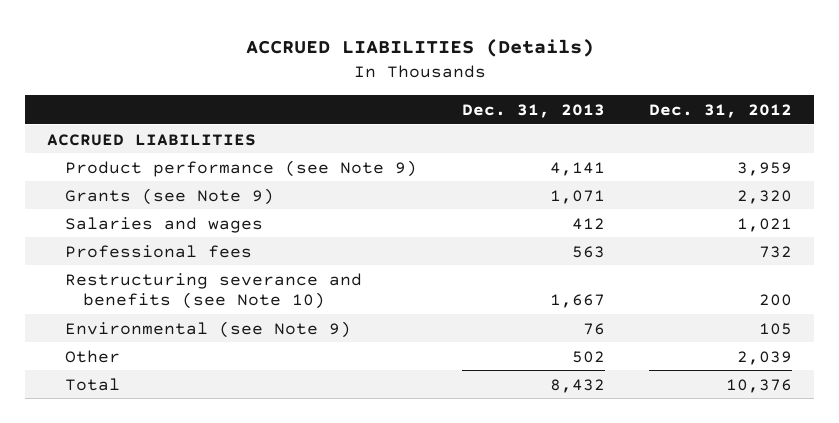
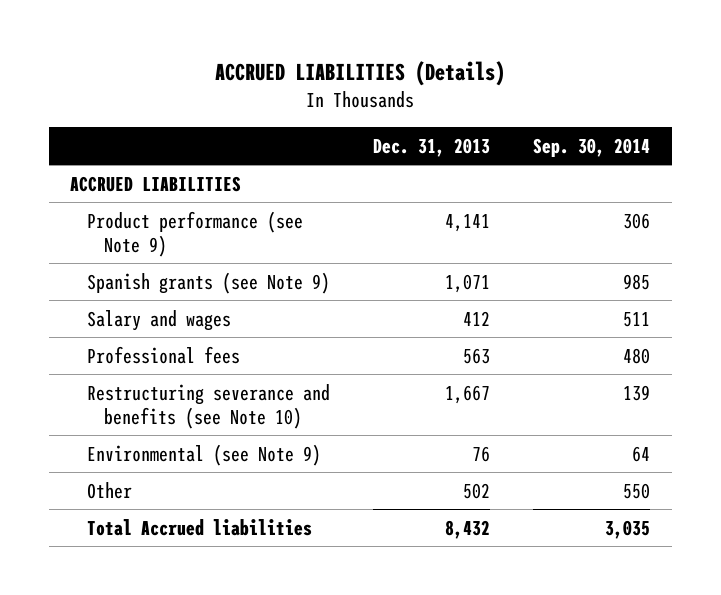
[649,103,793,118] Dec. 31, 2012 -> none
none -> [533,137,651,157] Sep. 30, 2014
[65,187,275,205] Grants (see Note 9) -> [87,271,331,294] Spanish grants (see Note 9)
[65,216,264,233] Salaries and wages -> [87,309,232,331] Salary and wages
[65,377,121,391] Total -> [87,518,313,536] Total Accrued liabilities

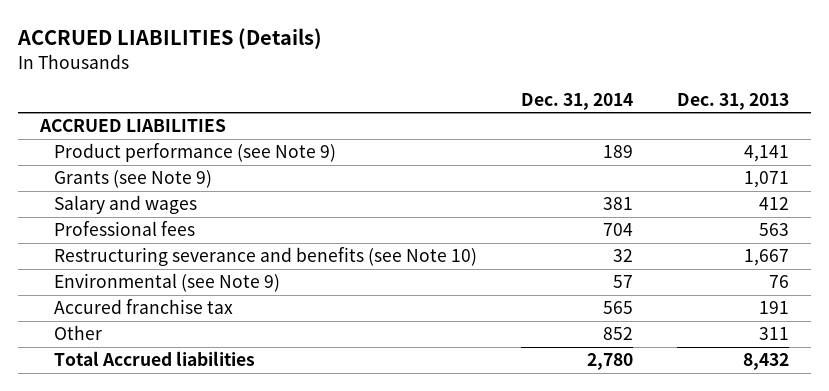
[533,137,651,157] Sep. 30, 2014 -> none
none -> [521,92,634,110] Dec. 31, 2014
[87,271,331,294] Spanish grants (see Note 9) -> [54,170,213,189] Grants (see Note 9)
none -> [54,299,234,315] Accured franchise tax
[463,482,491,499] 502 -> [759,327,790,341] 311

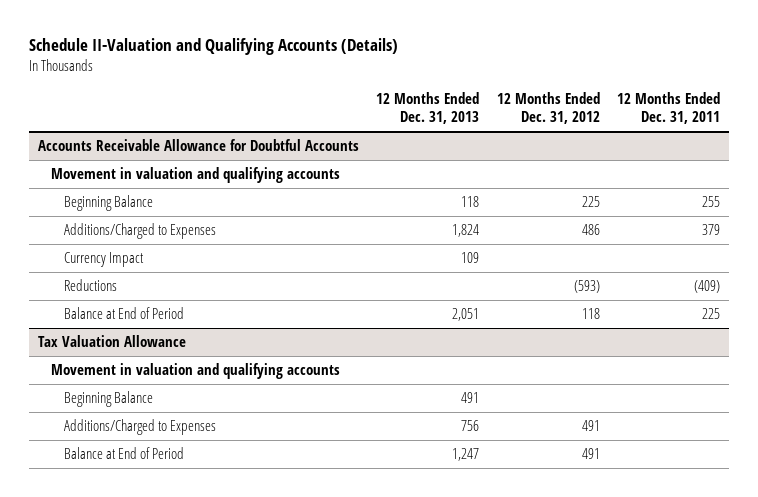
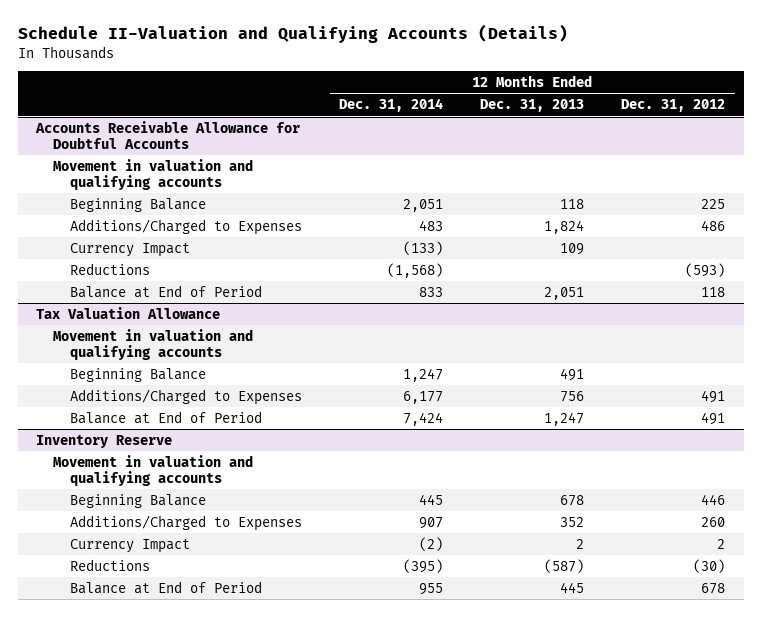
[617,92,721,125] 12 Months Ended Dec. 31, 2011 -> none
none -> [339,98,444,113] Dec. 31, 2014
none -> [36,434,173,448] Inventory Reserve
none -> [53,454,254,486] Movement in valuation and qualifying accounts
none -> [70,493,207,508] Beginning Balance
none -> [70,514,303,531] Additions/Charged to Expenses
none -> [70,538,191,553] Currency Impact
none -> [70,558,151,571] Reductions
none -> [70,580,263,594] Balance at End of Period

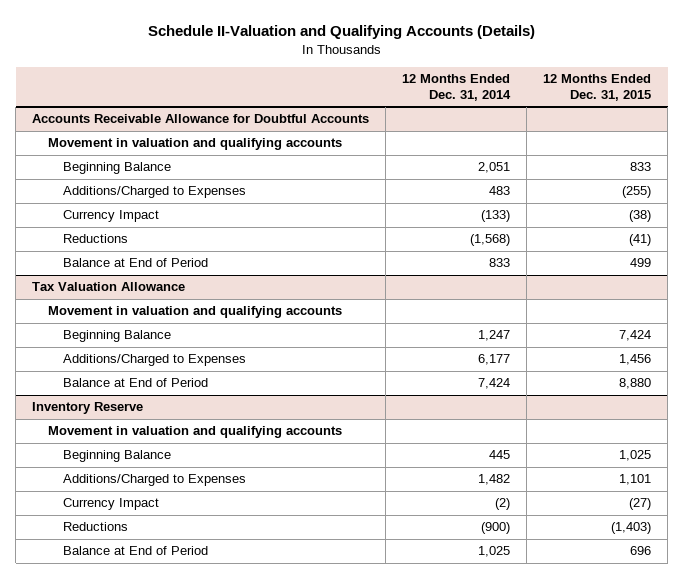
[480,99,585,113] Dec. 31, 2013 -> none
[621,99,726,113] Dec. 31, 2012 -> none
none -> [543,74,652,101] 12 Months Ended Dec. 31, 2015
[419,516,444,529] 907 -> [478,474,511,486] 1,482
[403,558,444,573] (395) -> [481,522,511,535] (900)
[419,582,444,595] 955 -> [478,546,511,558] 1,025

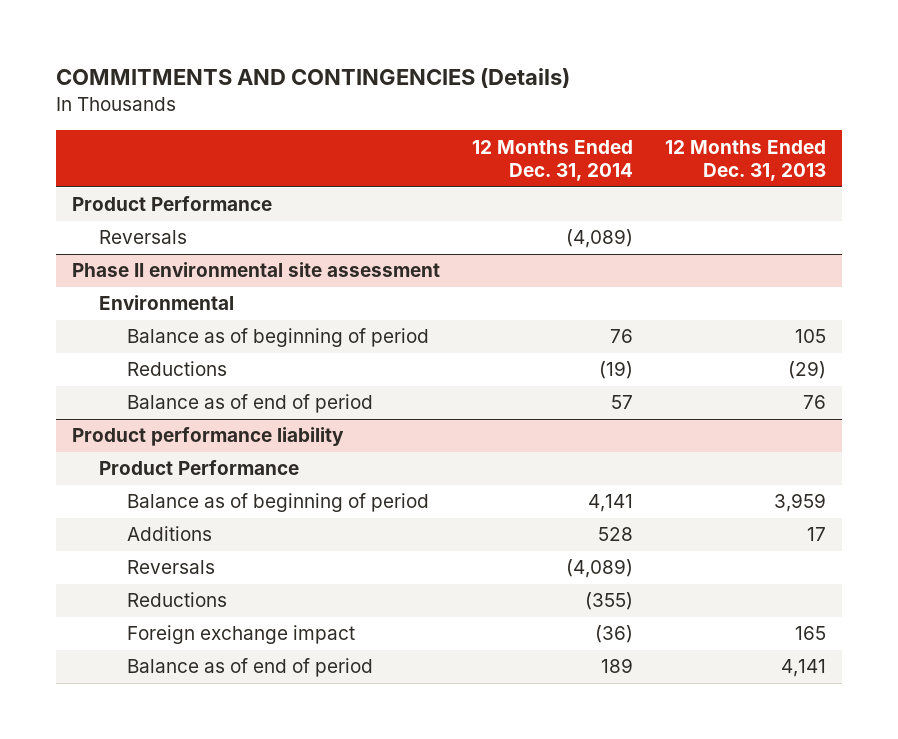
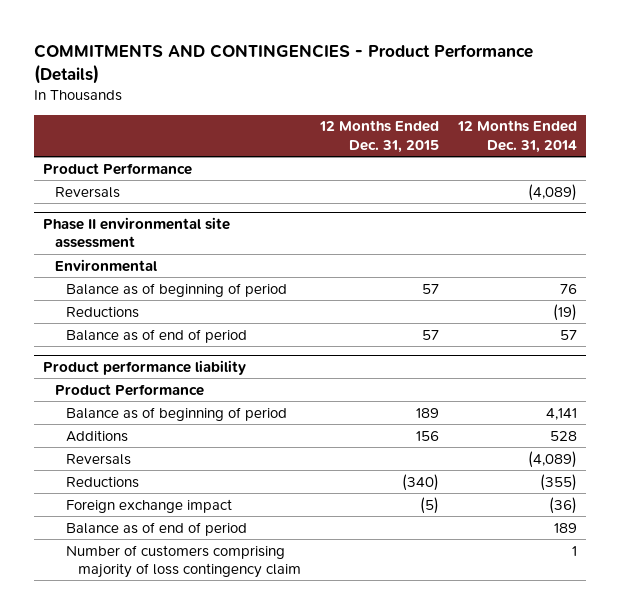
[55,68,570,89] COMMITMENTS AND CONTINGENCIES (Details) -> [33,43,533,84] COMMITMENTS AND CONTINGENCIES - Product Performance (Details)
[664,139,826,182] 12 Months Ended Dec. 31, 2013 -> none
none -> [318,120,439,153] 12 Months Ended Dec. 31, 2015
none -> [66,544,302,578] Number of customers comprising majority of loss contingency claim

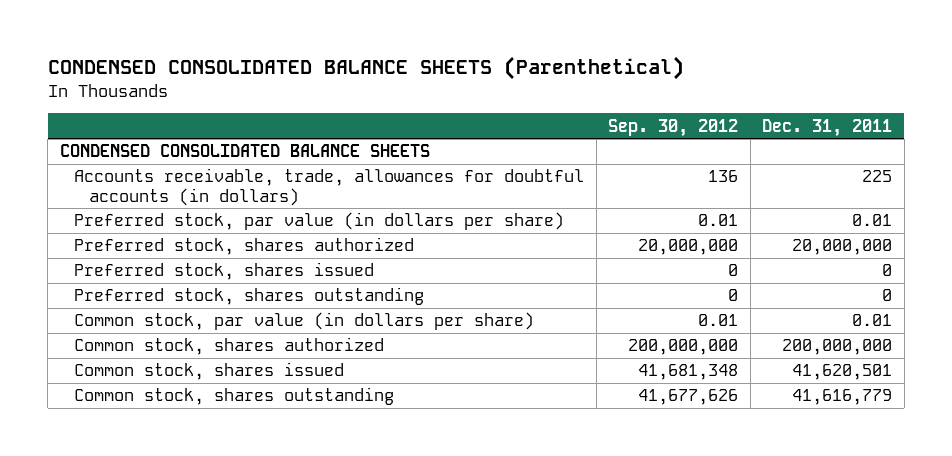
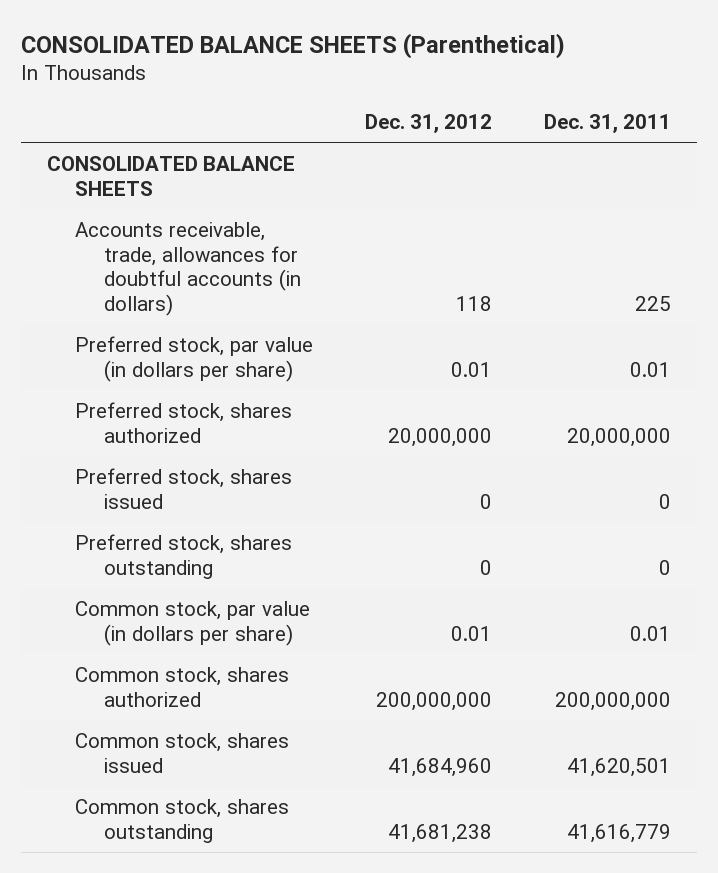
[47,55,684,80] CONDENSED CONSOLIDATED BALANCE SHEETS (Parenthetical) -> [20,32,565,59] CONSOLIDATED BALANCE SHEETS (Parenthetical)
[608,118,739,137] Sep. 30, 2012 -> none
none -> [365,113,493,133] Dec. 31, 2012
[59,144,430,158] CONDENSED CONSOLIDATED BALANCE SHEETS -> [46,155,295,196] CONSOLIDATED BALANCE SHEETS

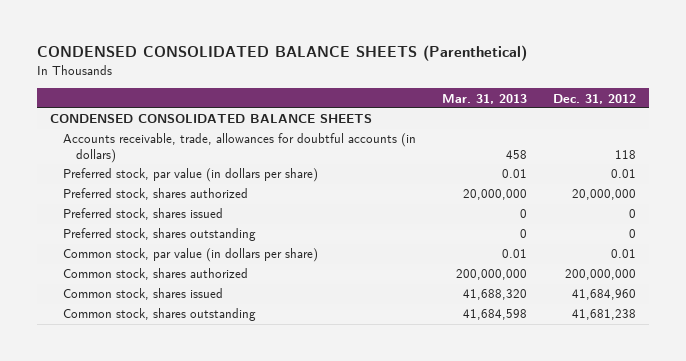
[20,32,565,59] CONSOLIDATED BALANCE SHEETS (Parenthetical) -> [37,45,528,62] CONDENSED CONSOLIDATED BALANCE SHEETS (Parenthetical)
[544,113,672,133] Dec. 31, 2011 -> none
none -> [441,93,527,104] Mar. 31, 2013
[46,155,295,196] CONSOLIDATED BALANCE SHEETS -> [50,114,373,124] CONDENSED CONSOLIDATED BALANCE SHEETS

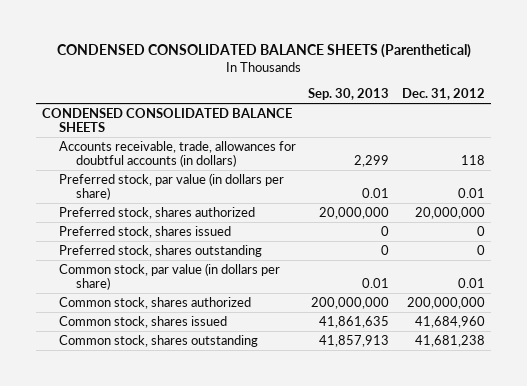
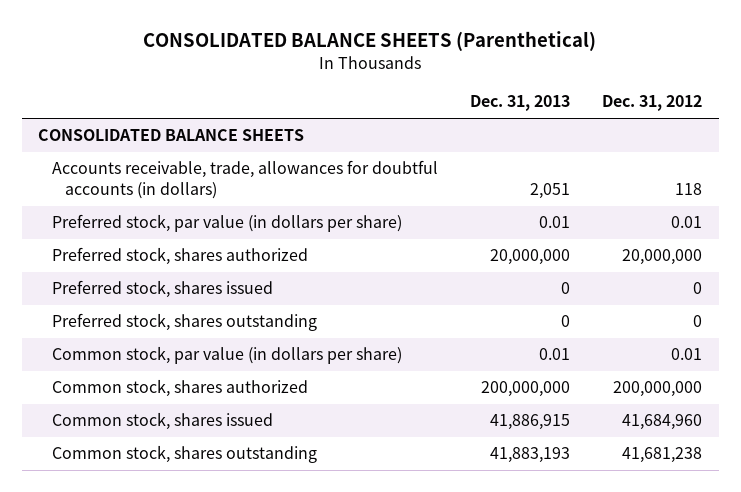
[56,44,471,59] CONDENSED CONSOLIDATED BALANCE SHEETS (Parenthetical) -> [143,31,597,52] CONSOLIDATED BALANCE SHEETS (Parenthetical)
[308,88,390,101] Sep. 30, 2013 -> none
none -> [470,95,571,112] Dec. 31, 2013
[42,108,293,133] CONDENSED CONSOLIDATED BALANCE SHEETS -> [38,129,305,142] CONSOLIDATED BALANCE SHEETS

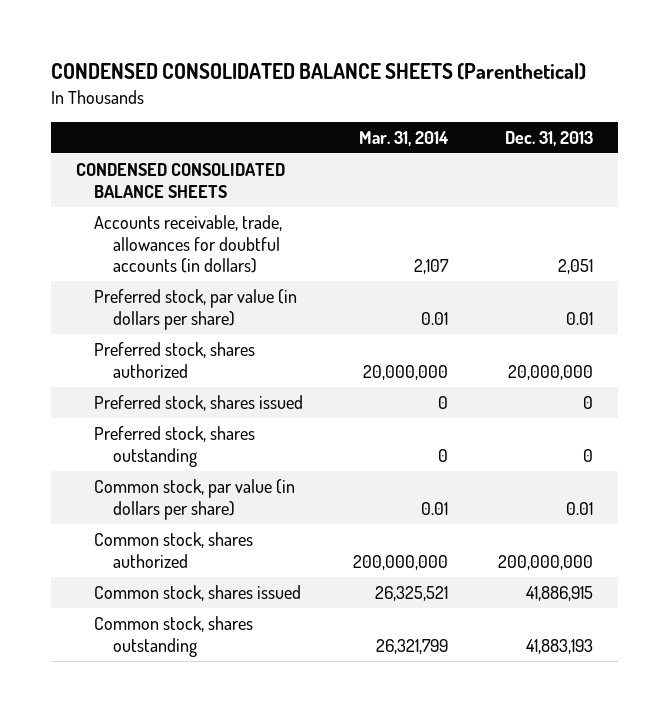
[143,31,597,52] CONSOLIDATED BALANCE SHEETS (Parenthetical) -> [51,63,587,81] CONDENSED CONSOLIDATED BALANCE SHEETS (Parenthetical)
[602,95,703,112] Dec. 31, 2012 -> none
none -> [359,130,450,146] Mar. 31, 2014
[38,129,305,142] CONSOLIDATED BALANCE SHEETS -> [75,163,285,198] CONDENSED CONSOLIDATED BALANCE SHEETS

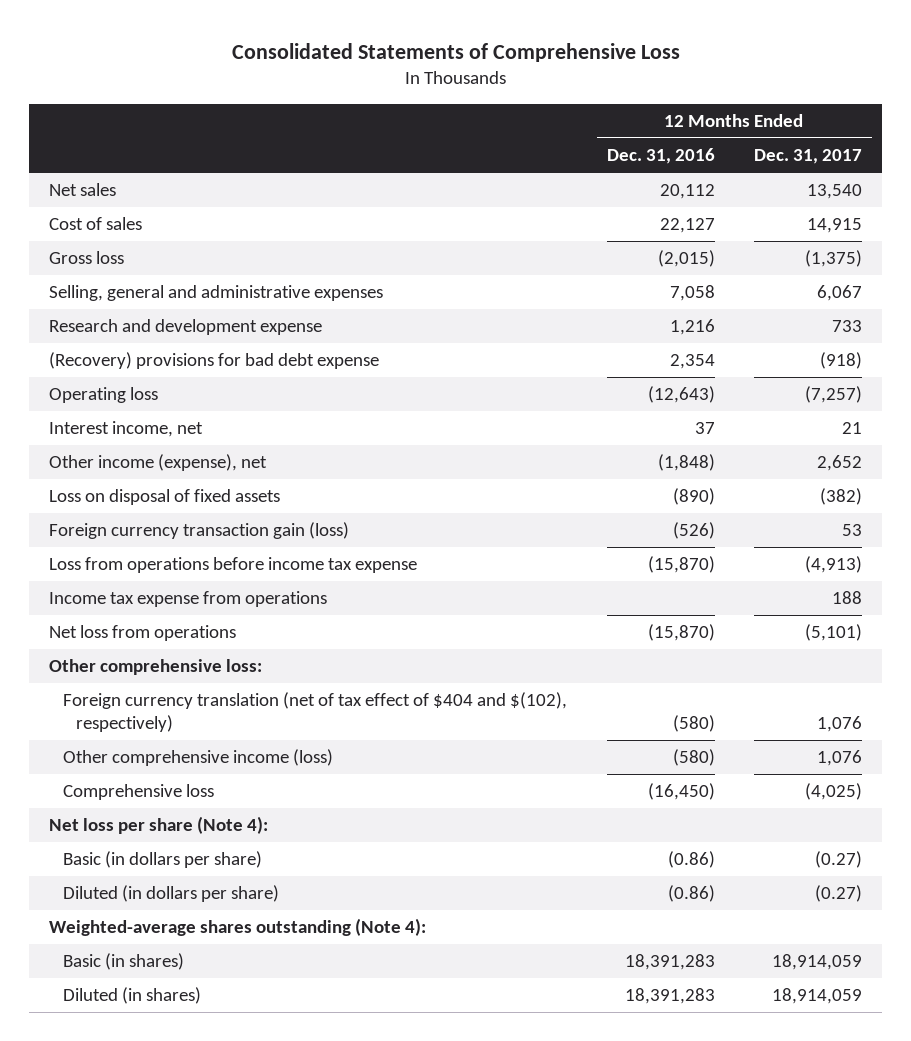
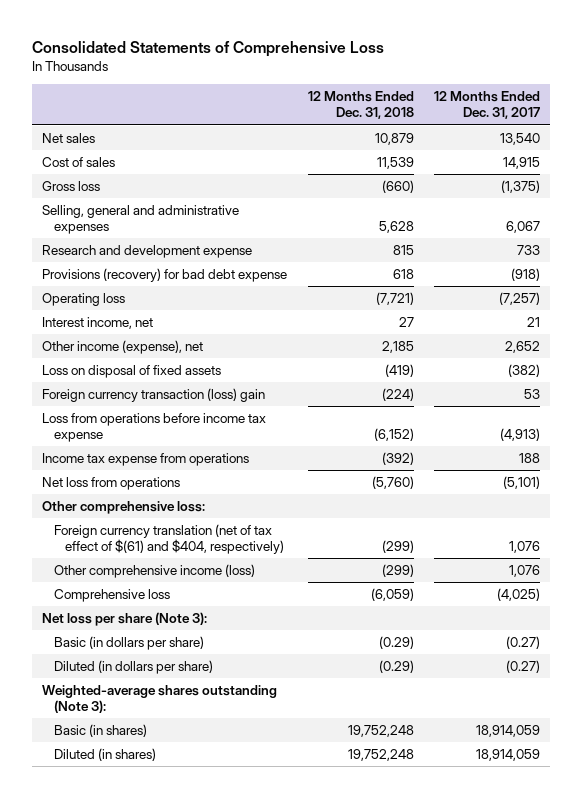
[606,148,715,165] Dec. 31, 2016 -> none
none -> [307,91,414,120] 12 Months Ended Dec. 31, 2018
[48,352,379,370] (Recovery) provisions for bad debt expense -> [42,268,288,283] Provisions (recovery) for bad debt expense
[48,522,349,540] Foreign currency transaction gain (loss) -> [42,388,266,403] Foreign currency transaction (loss) gain
[62,692,567,732] Foreign currency translation (net of tax effect of $404 and $(102), respectively) -> [53,524,285,555] Foreign currency translation (net of tax effect of $(61) and $404, respectively)
[48,816,268,835] Net loss per share (Note 4): -> [42,612,208,627] Net loss per share (Note 3):
[48,918,426,937] Weighted-average shares outstanding (Note 4): -> [42,685,278,714] Weighted-average shares outstanding (Note 3):

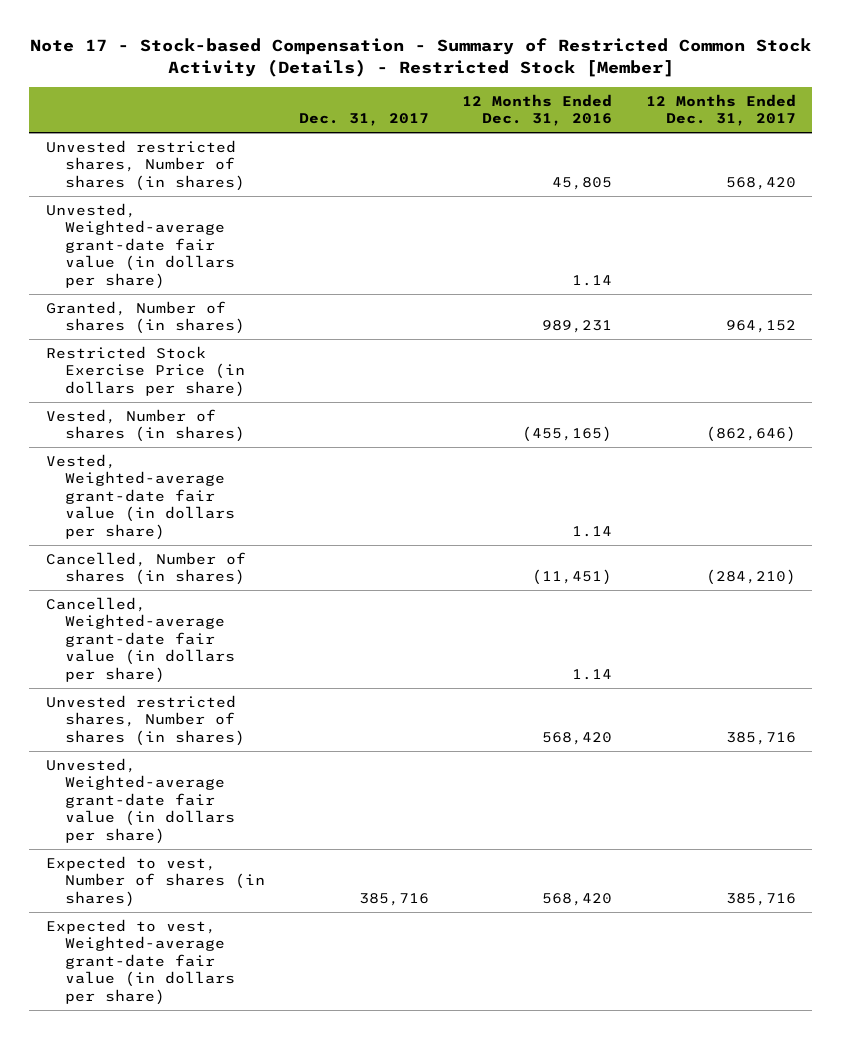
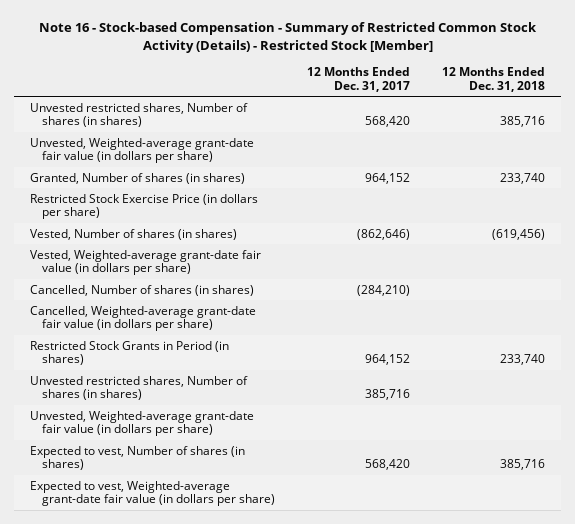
[29,38,811,77] Note 17 - Stock-based Compensation - Summary of Restricted Common Stock Activity (Details) - Restricted Stock [Member] -> [38,22,537,53] Note 16 - Stock-based Compensation - Summary of Restricted Common Stock Activity (Details) - Restricted Stock [Member]
[298,113,429,127] Dec. 31, 2017 -> none
[462,93,613,127] 12 Months Ended Dec. 31, 2016 -> none
none -> [441,66,545,92] 12 Months Ended Dec. 31, 2018
none -> [30,340,230,366] Restricted Stock Grants in Period (in shares)
[725,892,796,906] 385,716 -> [365,459,411,471] 568,420

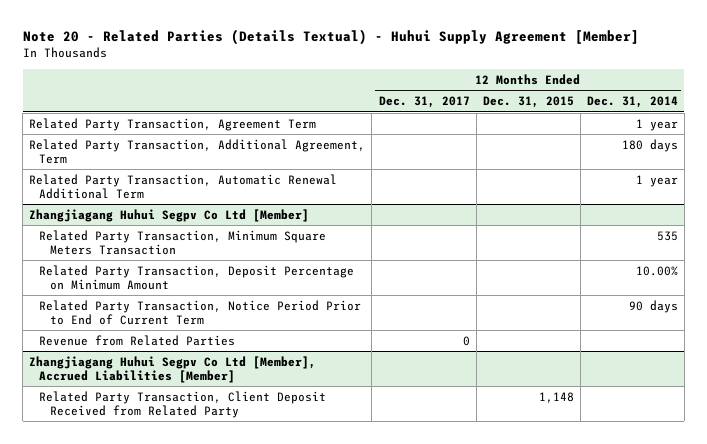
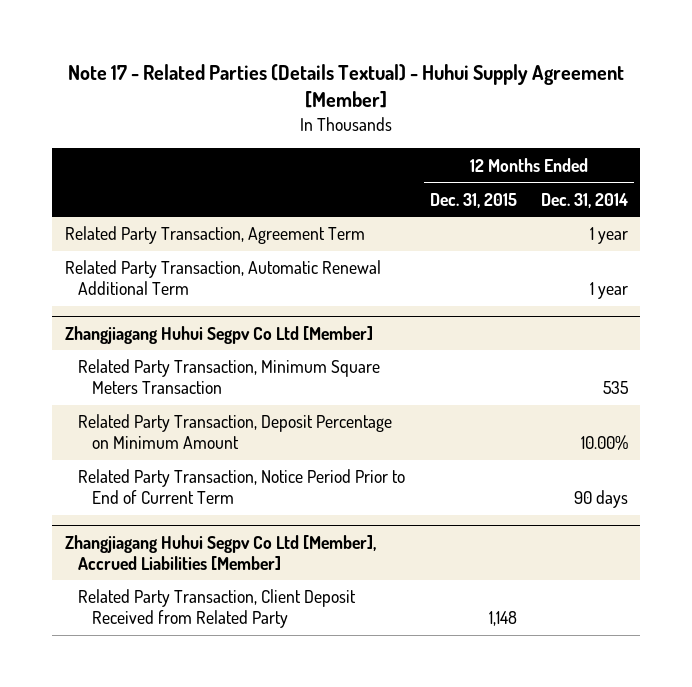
[22,29,639,46] Note 20 - Related Parties (Details Textual) - Huhui Supply Agreement [Member] -> [68,63,625,108] Note 17 - Related Parties (Details Textual) - Huhui Supply Agreement [Member]
[378,96,470,109] Dec. 31, 2017 -> none
[29,138,366,164] Related Party Transaction, Additional Agreement, Term -> none
[39,334,236,346] Revenue from Related Parties -> none

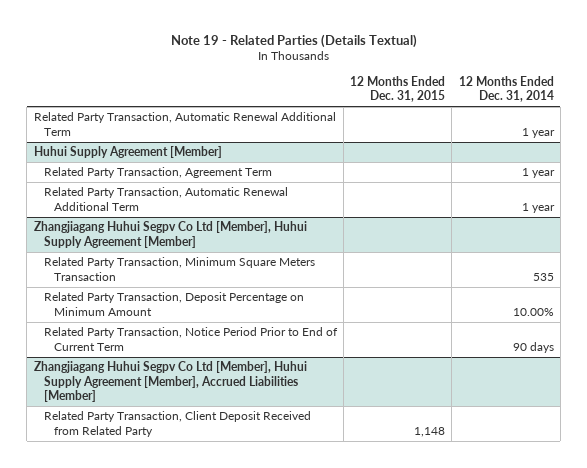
[68,63,625,108] Note 17 - Related Parties (Details Textual) - Huhui Supply Agreement [Member] -> [170,33,417,48] Note 19 - Related Parties (Details Textual)
none -> [33,112,336,136] Related Party Transaction, Automatic Renewal Additional Term
none -> [33,146,222,159] Huhui Supply Agreement [Member]
[64,325,373,344] Zhangjiagang Huhui Segpv Co Ltd [Member] -> [33,221,307,248] Zhangjiagang Huhui Segpv Co Ltd [Member], Huhui Supply Agreement [Member]
[64,534,376,570] Zhangjiagang Huhui Segpv Co Ltd [Member], Accrued Liabilities [Member] -> [33,361,307,403] Zhangjiagang Huhui Segpv Co Ltd [Member], Huhui Supply Agreement [Member], Accrued Liabilities [Member]

